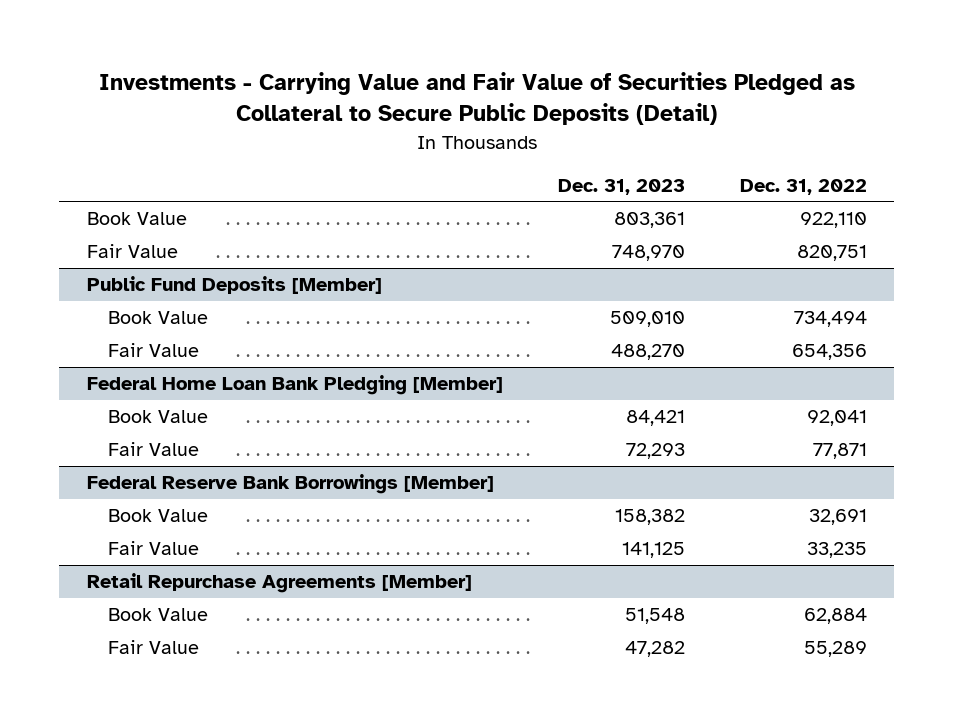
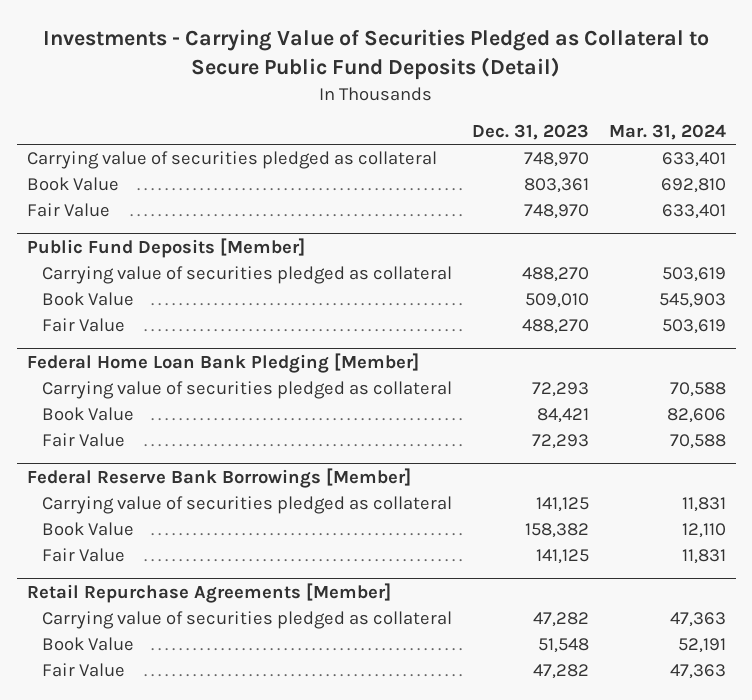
[98,72,855,126] Investments - Carrying Value and Fair Value of Securities Pledged as Collateral to Secure Public Deposits (Detail) -> [43,29,710,81] Investments - Carrying Value of Securities Pledged as Collateral to Secure Public Fund Deposits (Detail)
[739,178,867,195] Dec. 31, 2022 -> none
none -> [608,124,726,141] Mar. 31, 2024
none -> [26,150,437,169] Carrying value of securities pledged as collateral
none -> [41,265,452,284] Carrying value of securities pledged as collateral
none -> [41,380,452,399] Carrying value of securities pledged as collateral
none -> [41,495,452,514] Carrying value of securities pledged as collateral
none -> [41,610,452,629] Carrying value of securities pledged as collateral

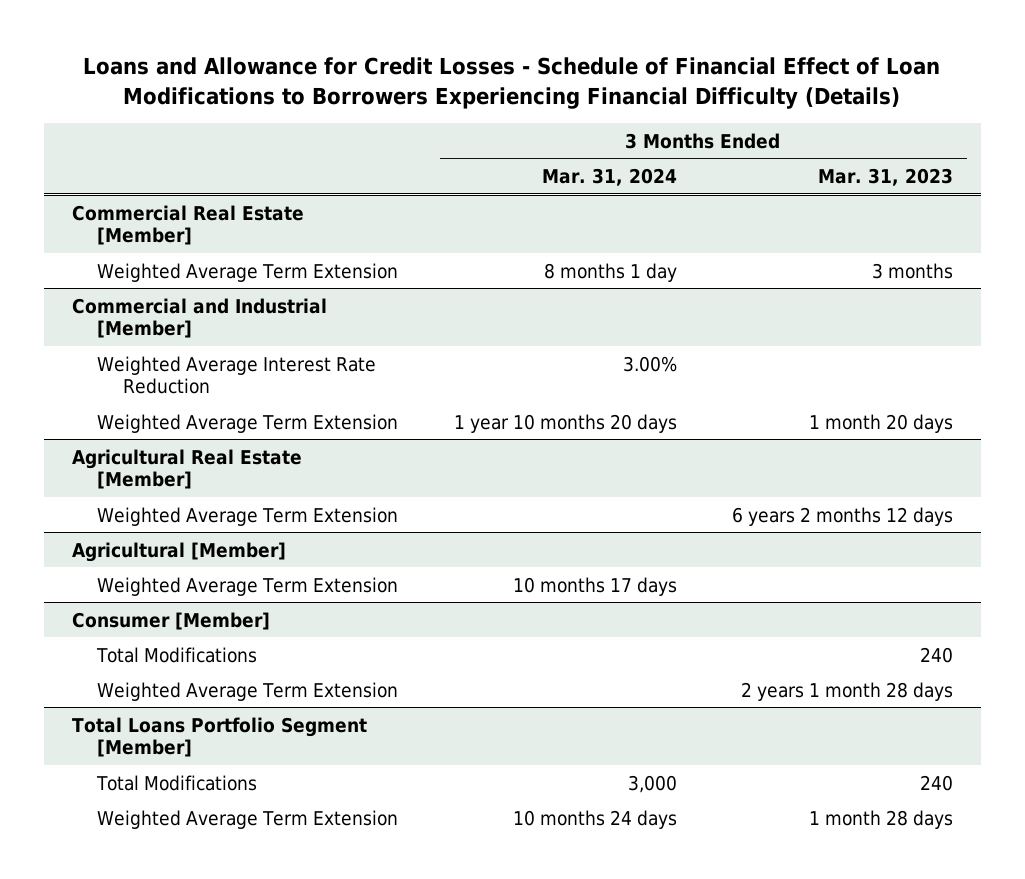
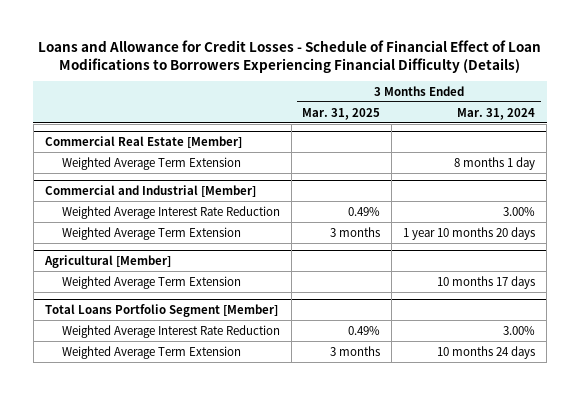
[818,168,954,187] Mar. 31, 2023 -> none
none -> [302,107,381,120] Mar. 31, 2025
[71,448,302,490] Agricultural Real Estate [Member] -> none
[97,506,399,526] Weighted Average Term Extension -> none
[71,611,270,630] Consumer [Member] -> none
[96,646,258,663] Total Modifications -> none
[97,681,399,701] Weighted Average Term Extension -> none
[96,774,258,791] Total Modifications -> none
none -> [61,324,280,338] Weighted Average Interest Rate Reduction

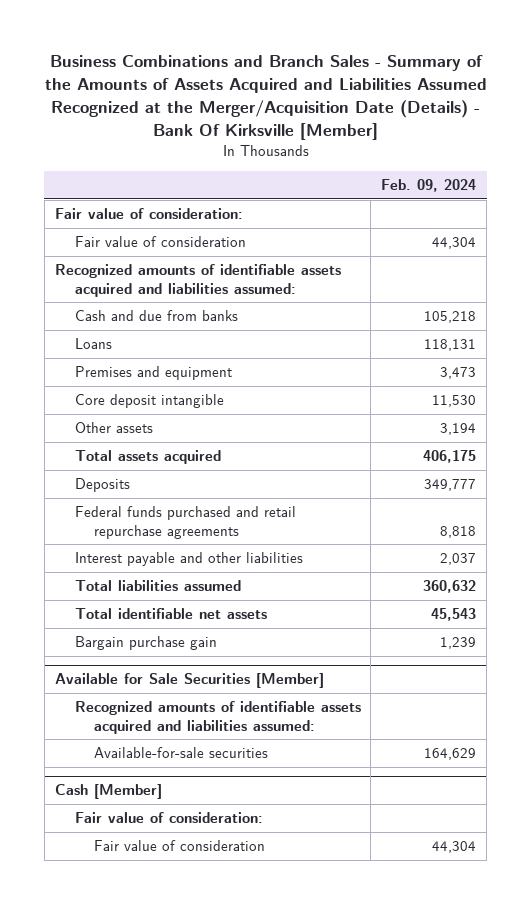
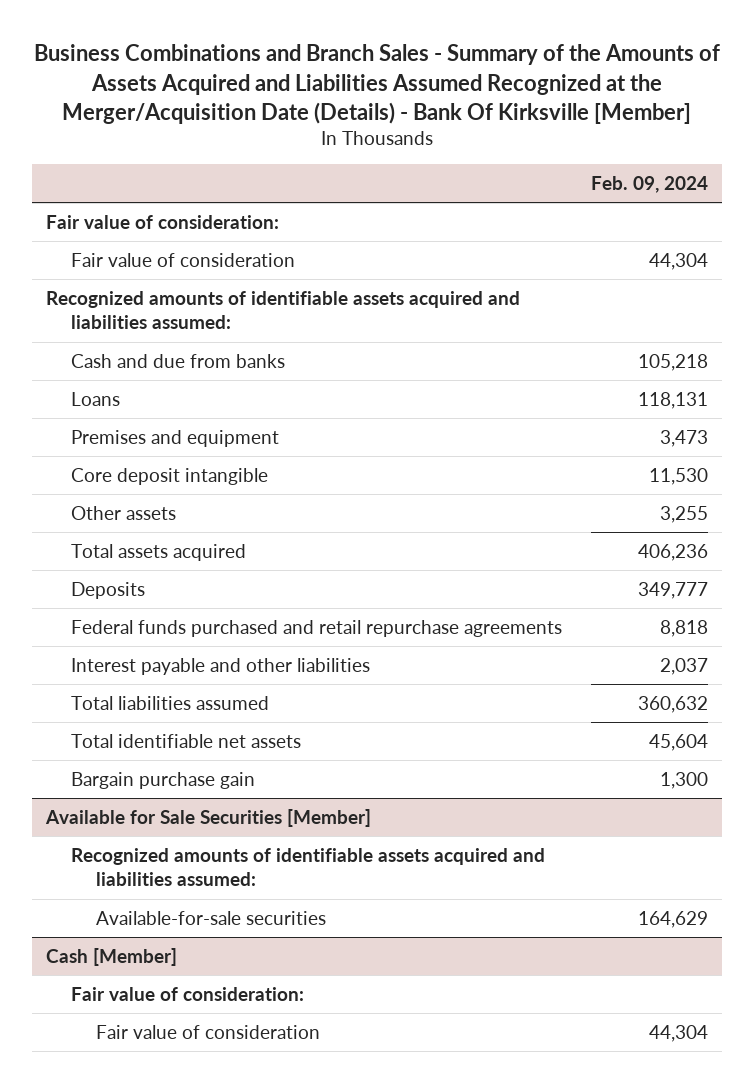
[440,422,477,435] 3,194 -> [659,505,708,523] 3,255
[423,449,477,463] 406,175 -> [637,543,708,561] 406,236
[431,607,477,621] 45,543 -> [648,733,708,751] 45,604
[440,636,477,649] 1,239 -> [659,771,708,789] 1,300

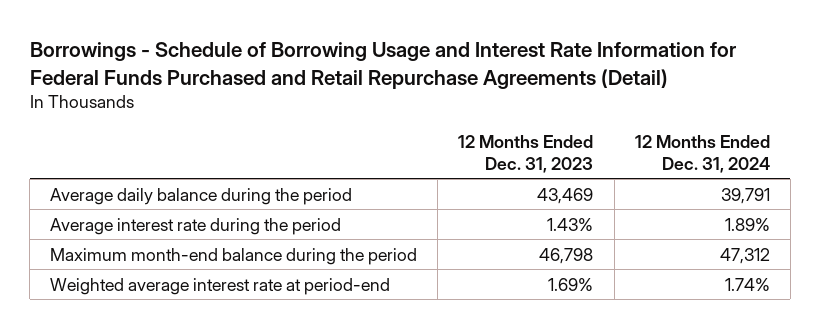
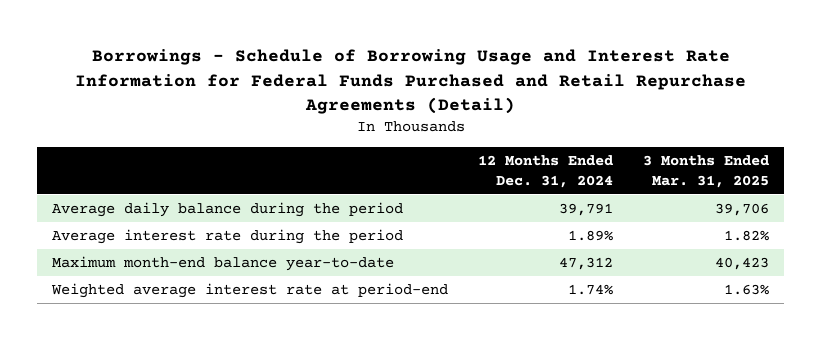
[458,134,594,173] 12 Months Ended Dec. 31, 2023 -> none
none -> [643,154,770,188] 3 Months Ended Mar. 31, 2025
[50,247,418,265] Maximum month-end balance during the period -> [52,255,395,271] Maximum month-end balance year-to-date

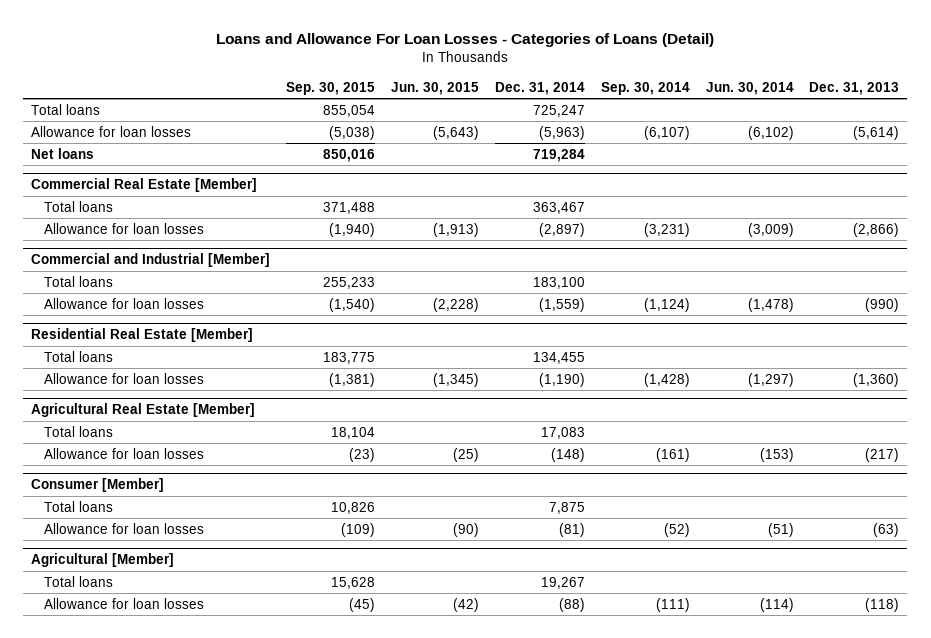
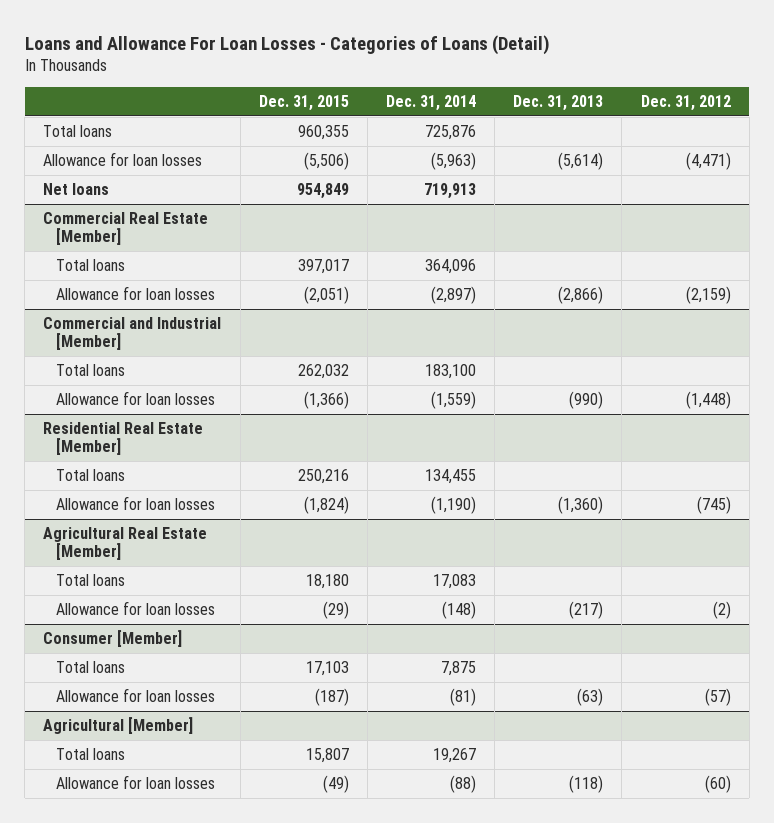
[286,81,376,95] Sep. 30, 2015 -> none
[391,81,480,95] Jun. 30, 2015 -> none
[600,81,690,95] Sep. 30, 2014 -> none
[705,81,794,95] Jun. 30, 2014 -> none
none -> [258,95,349,112] Dec. 31, 2015
none -> [640,95,731,112] Dec. 31, 2012
[532,104,585,117] 725,247 -> [424,125,476,141] 725,876
[532,148,585,162] 719,284 -> [423,183,476,200] 719,913
[532,201,585,214] 363,467 -> [424,259,476,275] 364,096

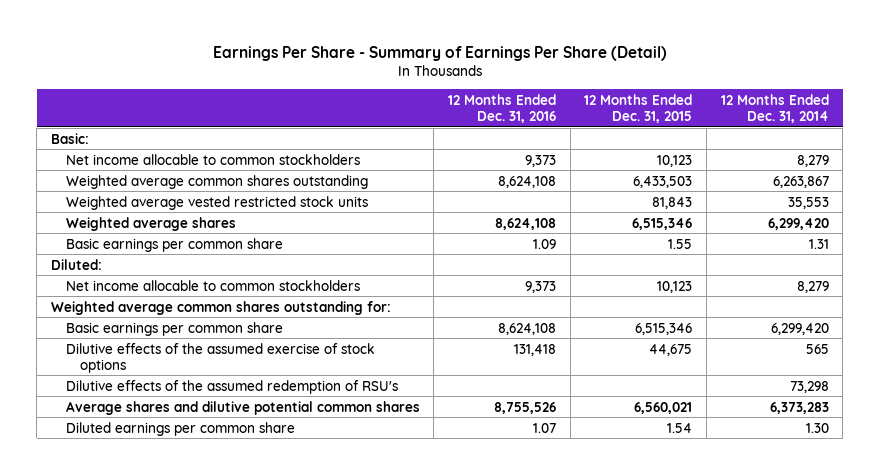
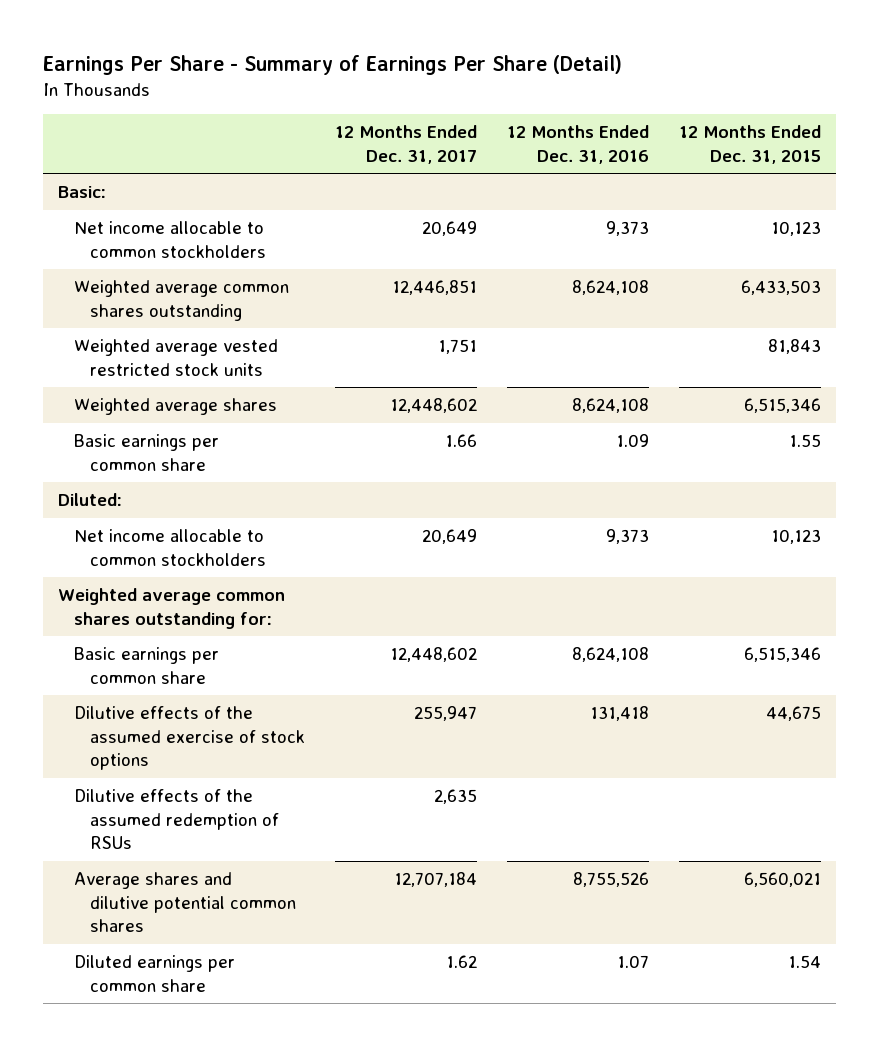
[720,93,829,123] 12 Months Ended Dec. 31, 2014 -> none
none -> [334,125,477,164] 12 Months Ended Dec. 31, 2017
[65,379,398,394] Dilutive effects of the assumed redemption of RSU's -> [73,789,279,849] Dilutive effects of the assumed redemption of RSUs

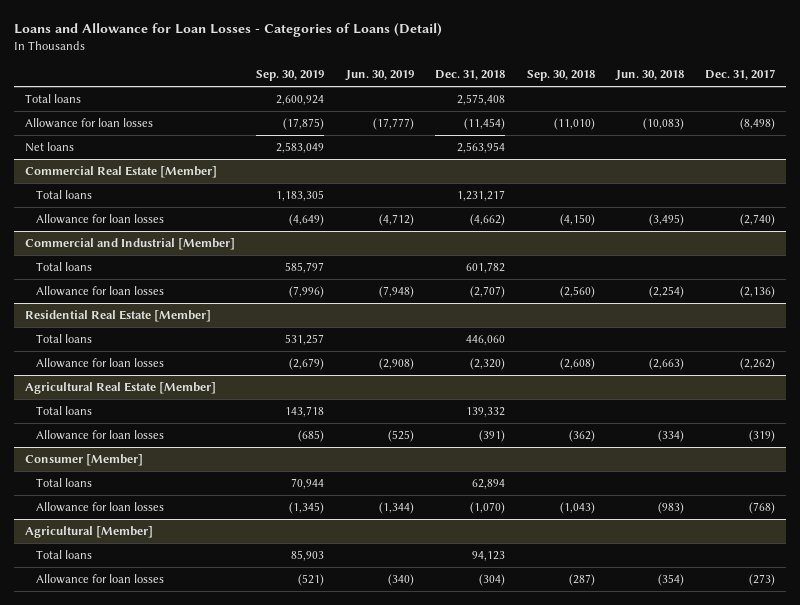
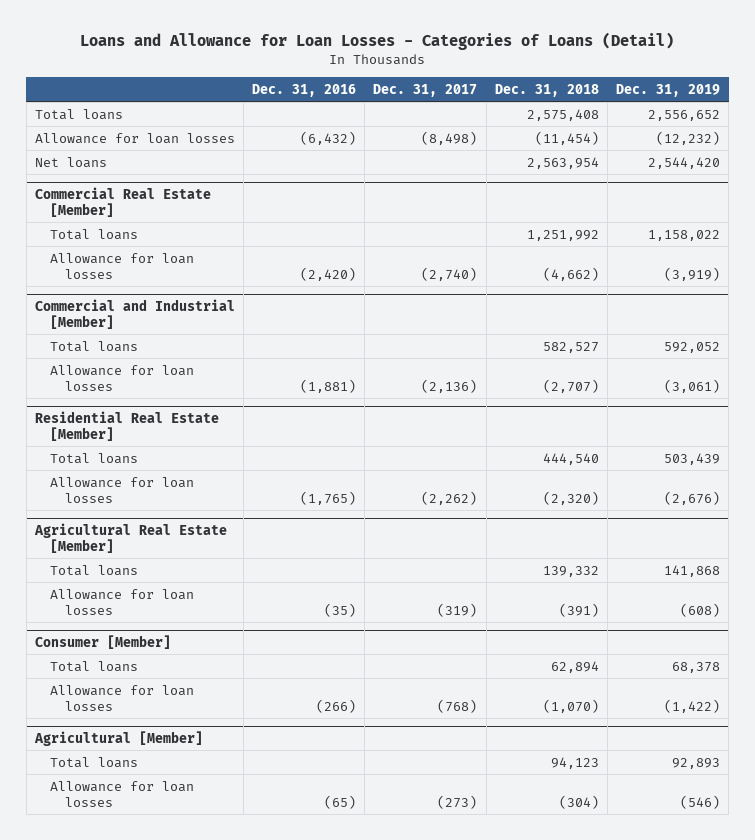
[256,70,325,82] Sep. 30, 2019 -> none
[344,70,414,82] Jun. 30, 2019 -> none
[526,70,595,82] Sep. 30, 2018 -> none
[615,70,685,82] Jun. 30, 2018 -> none
none -> [252,83,357,97] Dec. 31, 2016
none -> [616,83,721,97] Dec. 31, 2019
[457,190,506,202] 1,231,217 -> [526,229,599,241] 1,251,992
[466,262,506,274] 601,782 -> [542,341,599,353] 582,527
[466,335,506,346] 446,060 -> [542,452,599,465] 444,540

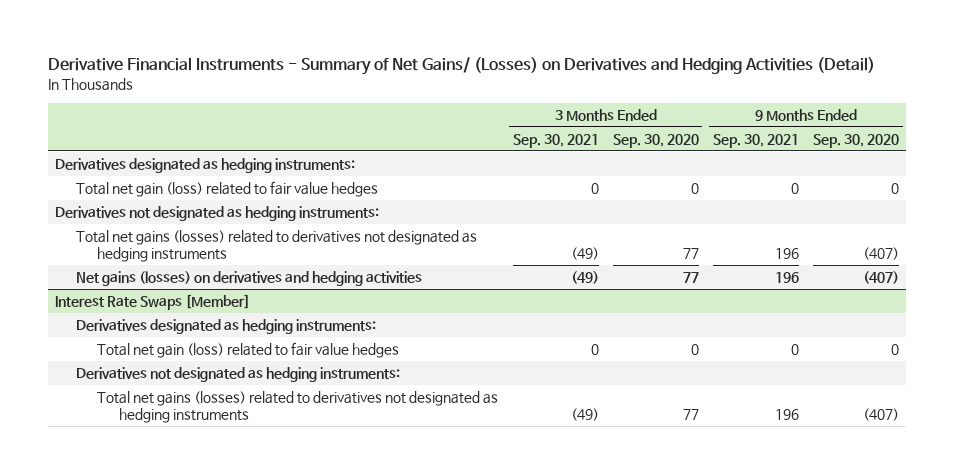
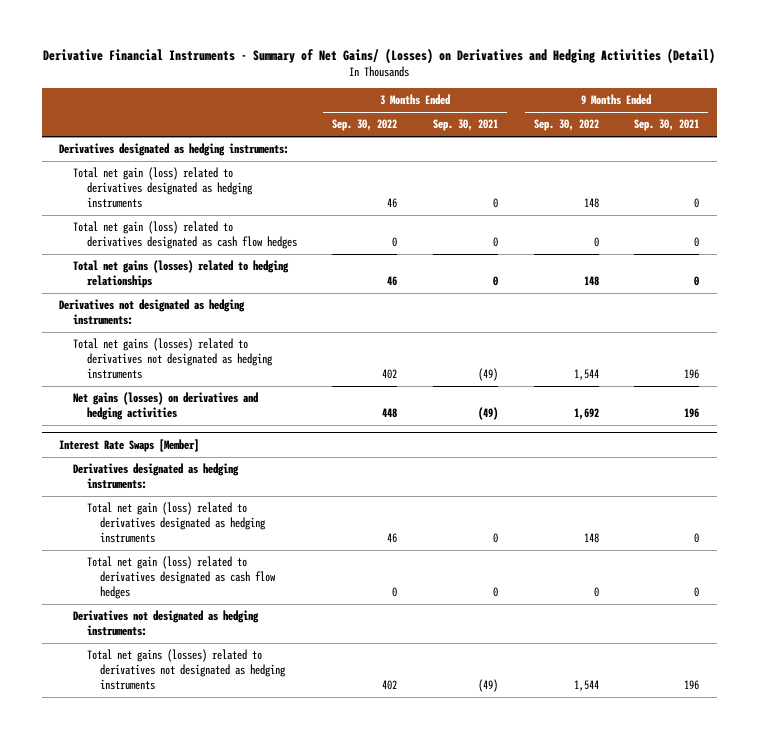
[612,133,699,148] Sep. 30, 2020 -> none
[812,133,899,148] Sep. 30, 2020 -> none
none -> [332,119,398,132] Sep. 30, 2022
none -> [533,119,599,132] Sep. 30, 2022
[76,181,379,198] Total net gain (loss) related to fair value hedges -> [73,167,253,209] Total net gain (loss) related to derivatives designated as hedging instruments
none -> [73,221,297,250] Total net gain (loss) related to derivatives designated as cash flow hedges
none -> [73,260,290,289] Total net gains (losses) related to hedging relationships
[97,342,400,359] Total net gain (loss) related to fair value hedges -> [86,502,267,544] Total net gain (loss) related to derivatives designated as hedging instruments
none -> [86,556,277,600] Total net gain (loss) related to derivatives designated as cash flow hedges

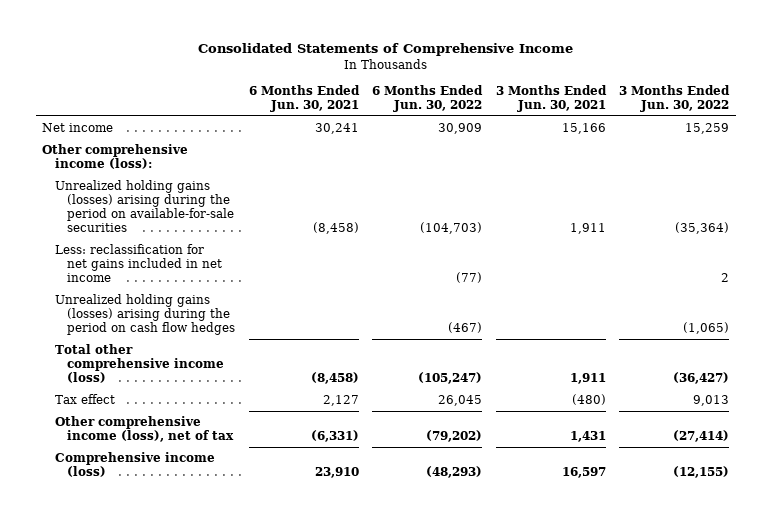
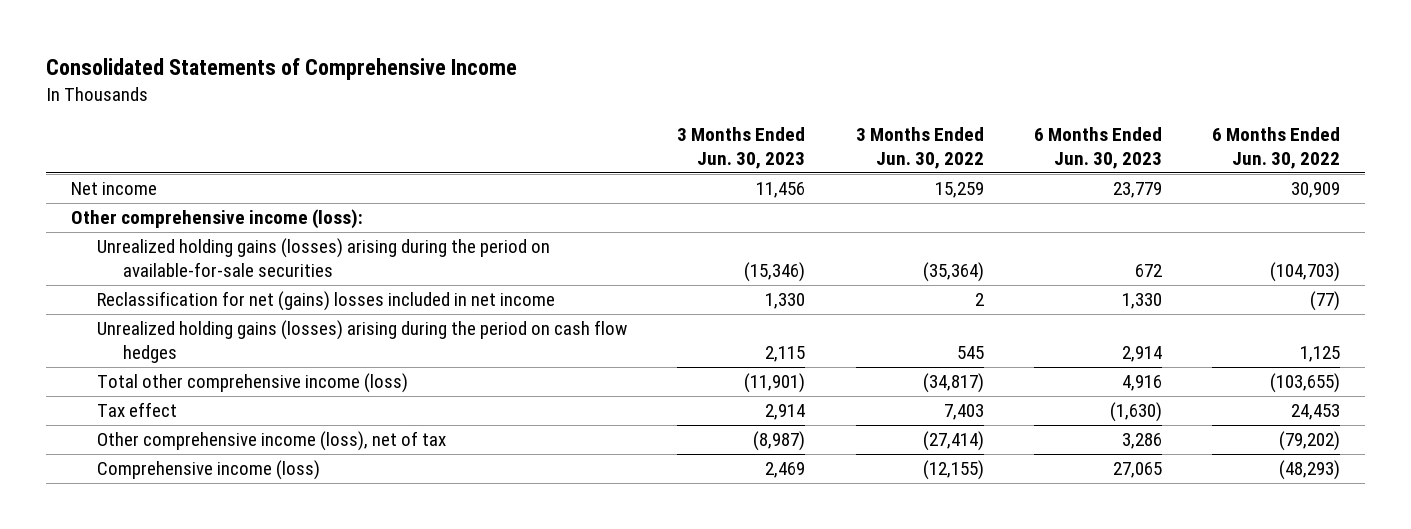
[248,84,360,112] 6 Months Ended Jun. 30, 2021 -> none
[495,84,607,112] 3 Months Ended Jun. 30, 2021 -> none
none -> [677,127,806,170] 3 Months Ended Jun. 30, 2023
none -> [1033,127,1162,170] 6 Months Ended Jun. 30, 2023
[54,243,223,283] Less: reclassification for net gains included in net income -> [96,291,555,312] Reclassification for net (gains) losses included in net income
[448,322,483,334] (467) -> [1300,346,1341,363] 1,125
[683,322,730,335] (1,065) -> [956,346,984,360] 545
[418,372,483,385] (105,247) -> [1270,373,1341,394] (103,655)
[673,372,730,385] (36,427) -> [922,373,984,394] (34,817)
[438,394,483,406] 26,045 -> [1291,404,1341,421] 24,453
[693,394,730,406] 9,013 -> [943,404,984,421] 7,403

